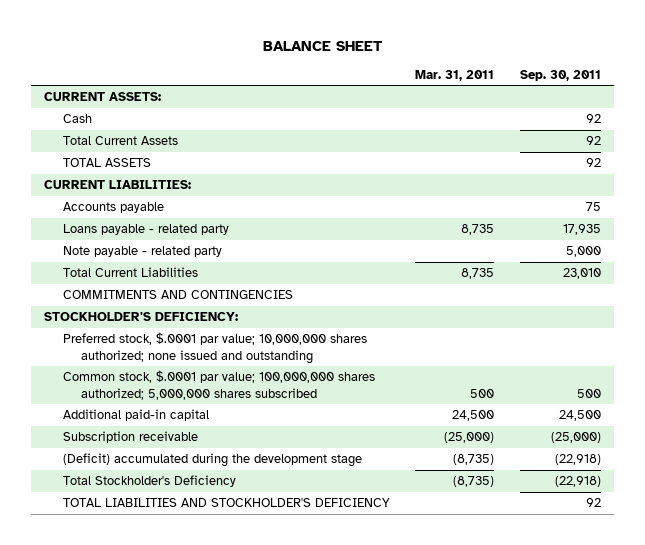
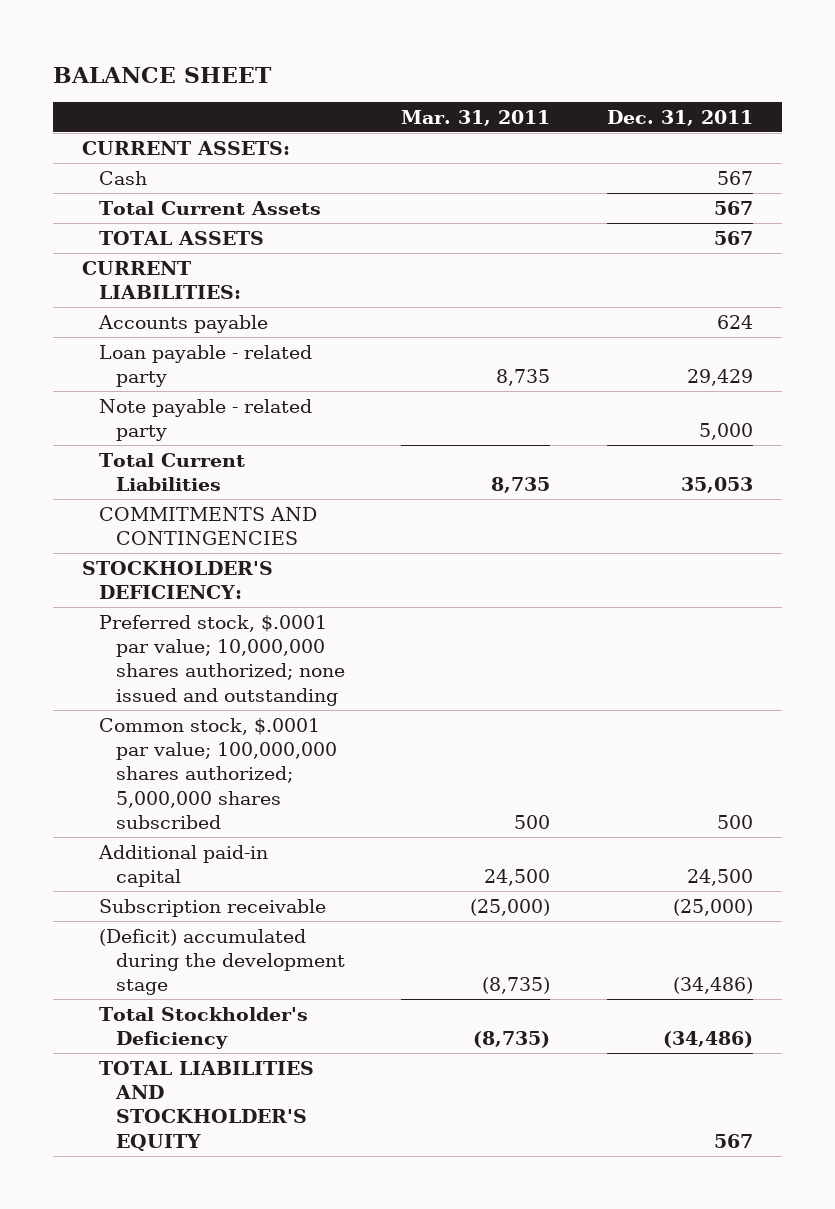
[520,69,602,81] Sep. 30, 2011 -> none
none -> [607,109,754,126] Dec. 31, 2011
[62,224,229,236] Loans payable - related party -> [98,344,312,388] Loan payable - related party
[62,498,390,508] TOTAL LIABILITIES AND STOCKHOLDER'S DEFICIENCY -> [98,1060,314,1151] TOTAL LIABILITIES AND STOCKHOLDER'S EQUITY

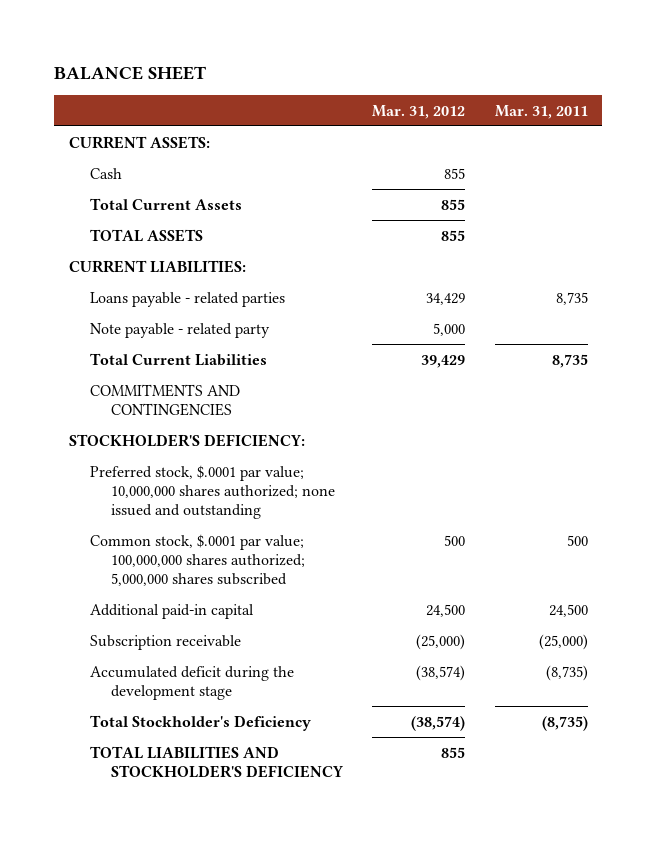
[607,109,754,126] Dec. 31, 2011 -> none
none -> [372,104,466,119] Mar. 31, 2012
[97,314,268,333] Accounts payable -> none
[98,344,312,388] Loan payable - related party -> [89,291,285,307] Loans payable - related parties
[98,928,345,996] (Deficit) accumulated during the development stage -> [89,665,294,700] Accumulated deficit during the development stage
[98,1060,314,1151] TOTAL LIABILITIES AND STOCKHOLDER'S EQUITY -> [89,745,343,778] TOTAL LIABILITIES AND STOCKHOLDER'S DEFICIENCY

